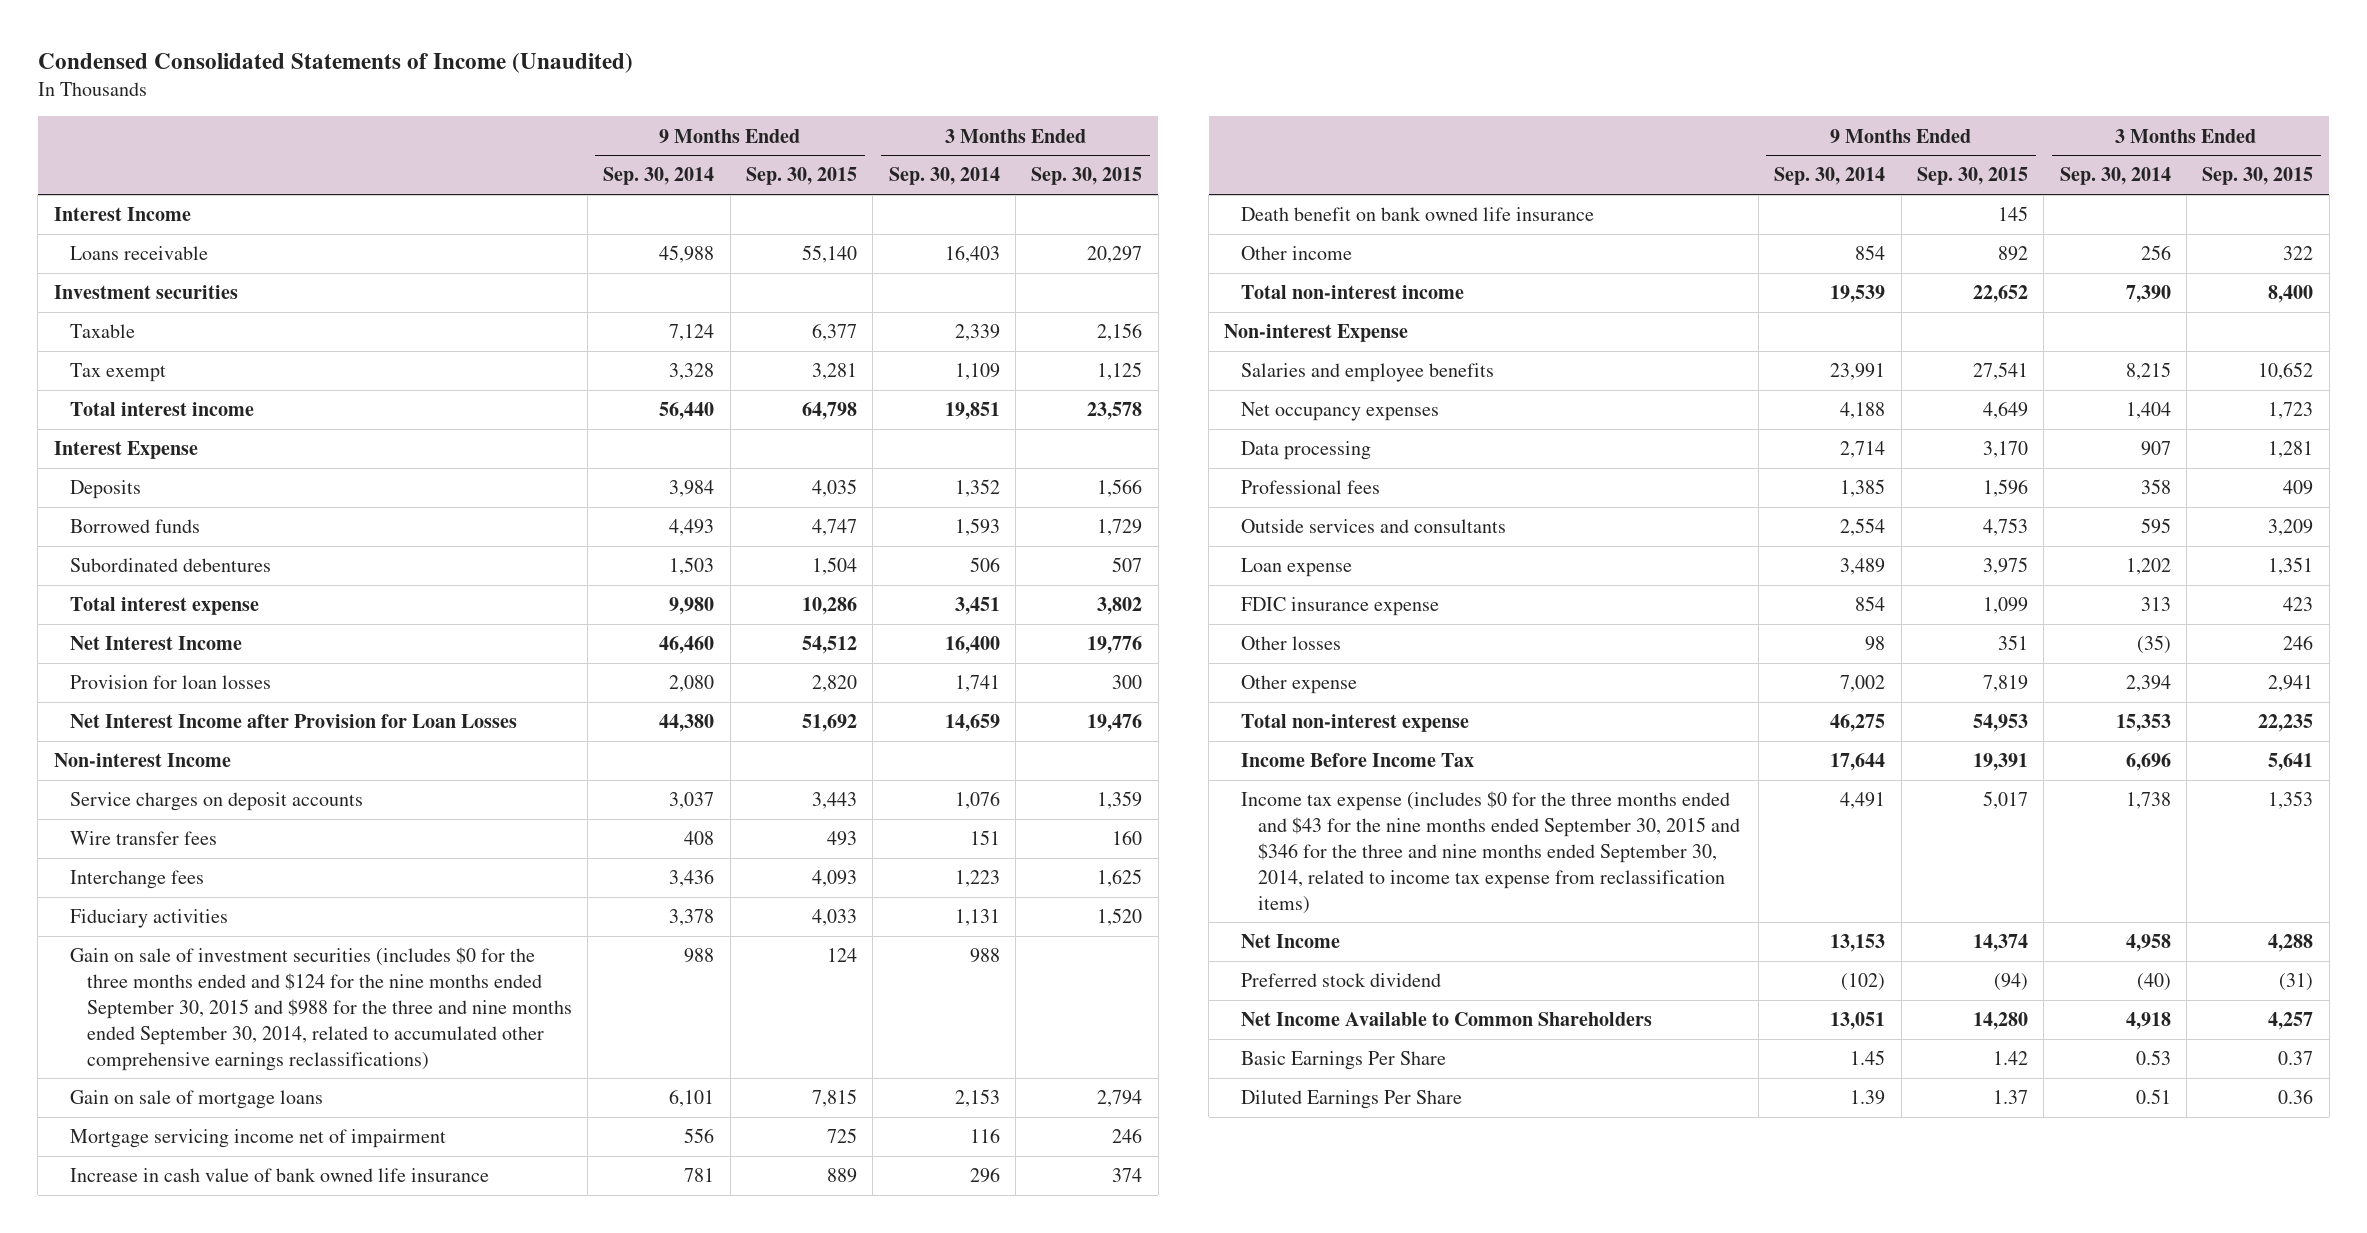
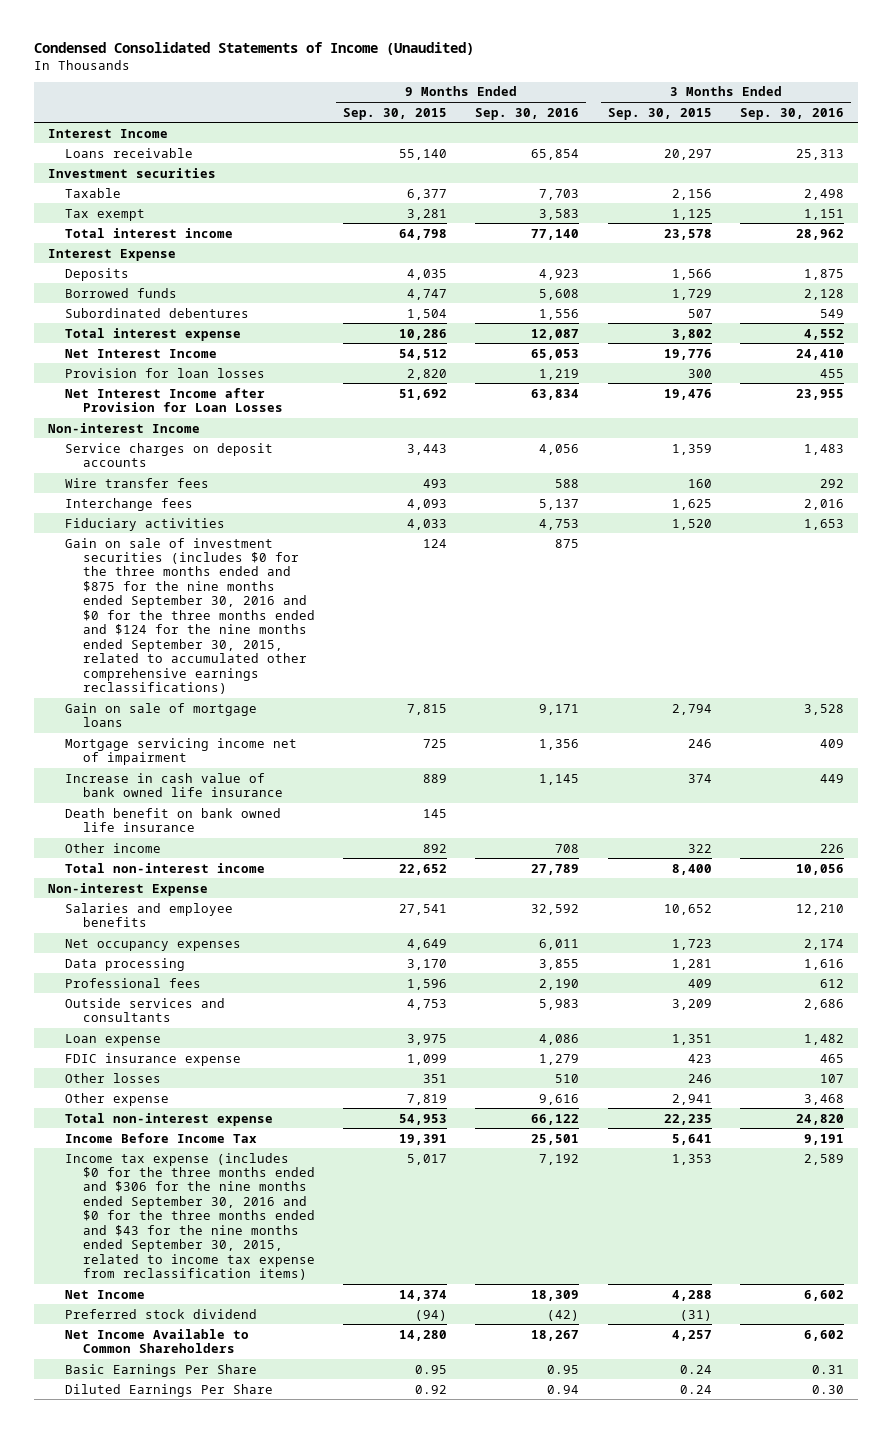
[603,167,715,186] Sep. 30, 2014 -> none
[888,167,1000,186] Sep. 30, 2014 -> none
none -> [475,107,580,120] Sep. 30, 2016
none -> [739,107,844,120] Sep. 30, 2016
[70,947,572,1071] Gain on sale of investment securities (includes $0 for the three months ended and $124 for the nine months ended September 30, 2015 and $988 for the three and nine months ended September 30, 2014, related to accumulated other comprehensive earnings reclassifications) -> [65,537,315,695] Gain on sale of investment securities (includes $0 for the three months ended and $875 for the nine months ended September 30, 2016 and $0 for the three months ended and $124 for the nine months ended September 30, 2015, related to accumulated other comprehensive earnings reclassifications)
[1241,791,1740,914] Income tax expense (includes $0 for the three months ended and $43 for the nine months ended September 30, 2015 and $346 for the three and nine months ended September 30, 2014, related to income tax expense from reclassification items) -> [65,1152,315,1281] Income tax expense (includes $0 for the three months ended and $306 for the nine months ended September 30, 2016 and $0 for the three months ended and $43 for the nine months ended September 30, 2015, related to income tax expense from reclassification items)
[1992,1051,2028,1066] 1.42 -> [415,1364,448,1374] 0.95
[2278,1051,2314,1066] 0.37 -> [679,1364,712,1374] 0.24
[1992,1090,2028,1105] 1.37 -> [415,1384,448,1394] 0.92
[2278,1089,2314,1105] 0.36 -> [679,1384,712,1394] 0.24

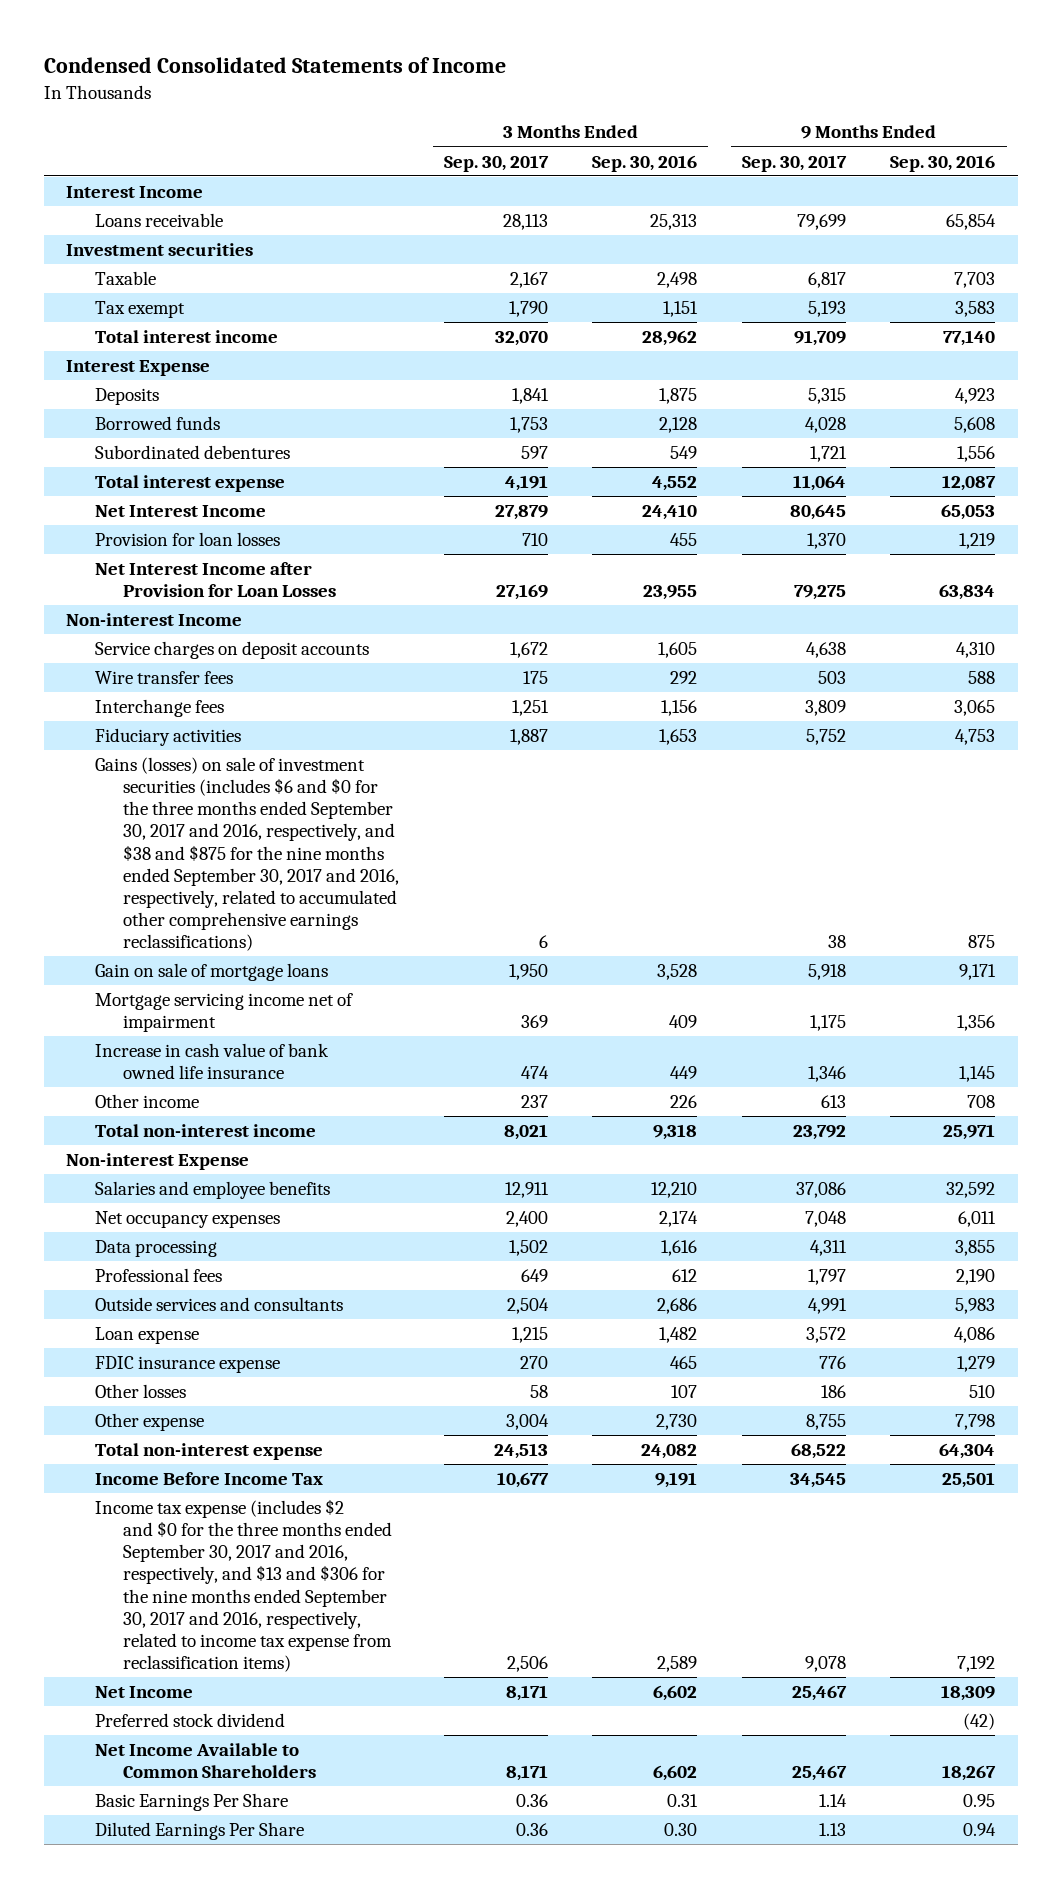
[33,41,474,55] Condensed Consolidated Statements of Income (Unaudited) -> [43,57,506,74] Condensed Consolidated Statements of Income
[343,107,448,120] Sep. 30, 2015 -> none
[607,107,712,120] Sep. 30, 2015 -> none
none -> [443,154,549,172] Sep. 30, 2017
none -> [741,154,847,172] Sep. 30, 2017
[539,443,580,455] 4,056 -> [956,642,996,659] 4,310
[803,443,844,455] 1,483 -> [658,642,698,659] 1,605
[539,498,580,510] 5,137 -> [954,700,996,717] 3,065
[803,498,844,510] 2,016 -> [661,700,698,717] 1,156
[65,537,315,695] Gain on sale of investment securities (includes $0 for the three months ended and $875 for the nine months ended September 30, 2016 and $0 for the three months ended and $124 for the nine months ended September 30, 2015, related to accumulated other comprehensive earnings reclassifications) -> [94,757,400,952] Gains (losses) on sale of investment securities (includes $6 and $0 for the three months ended September 30, 2017 and 2016, respectively, and $38 and $875 for the nine months ended September 30, 2017 and 2016, respectively, related to accumulated other comprehensive earnings reclassifications)
[65,807,282,832] Death benefit on bank owned life insurance -> none
[531,863,580,875] 27,789 -> [943,1124,996,1141] 25,971
[795,863,844,875] 10,056 -> [653,1124,698,1141] 9,318
[539,1093,580,1105] 9,616 -> [955,1414,996,1431] 7,798
[803,1093,844,1105] 3,468 -> [656,1414,698,1431] 2,730
[531,1113,580,1125] 66,122 -> [939,1443,996,1460] 64,304
[795,1113,844,1125] 24,820 -> [641,1444,698,1460] 24,082
[65,1152,315,1281] Income tax expense (includes $0 for the three months ended and $306 for the nine months ended September 30, 2016 and $0 for the three months ended and $43 for the nine months ended September 30, 2015, related to income tax expense from reclassification items) -> [94,1499,393,1672] Income tax expense (includes $2 and $0 for the three months ended September 30, 2017 and 2016, respectively, and $13 and $306 for the nine months ended September 30, 2017 and 2016, respectively, related to income tax expense from reclassification items)

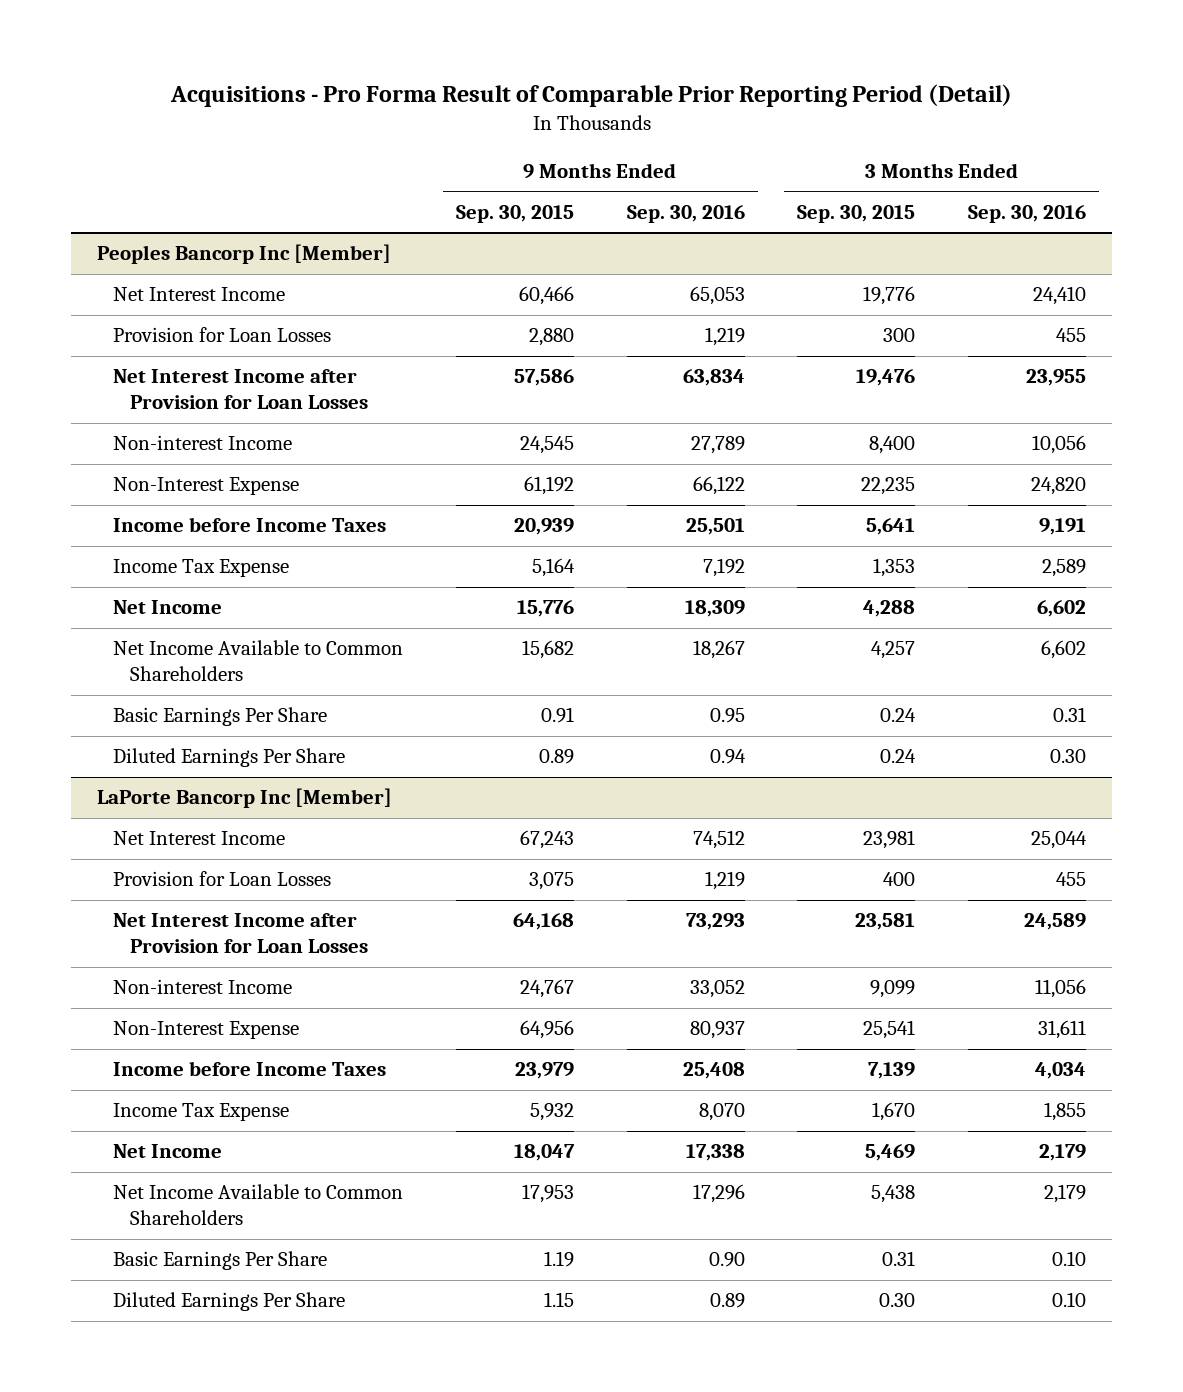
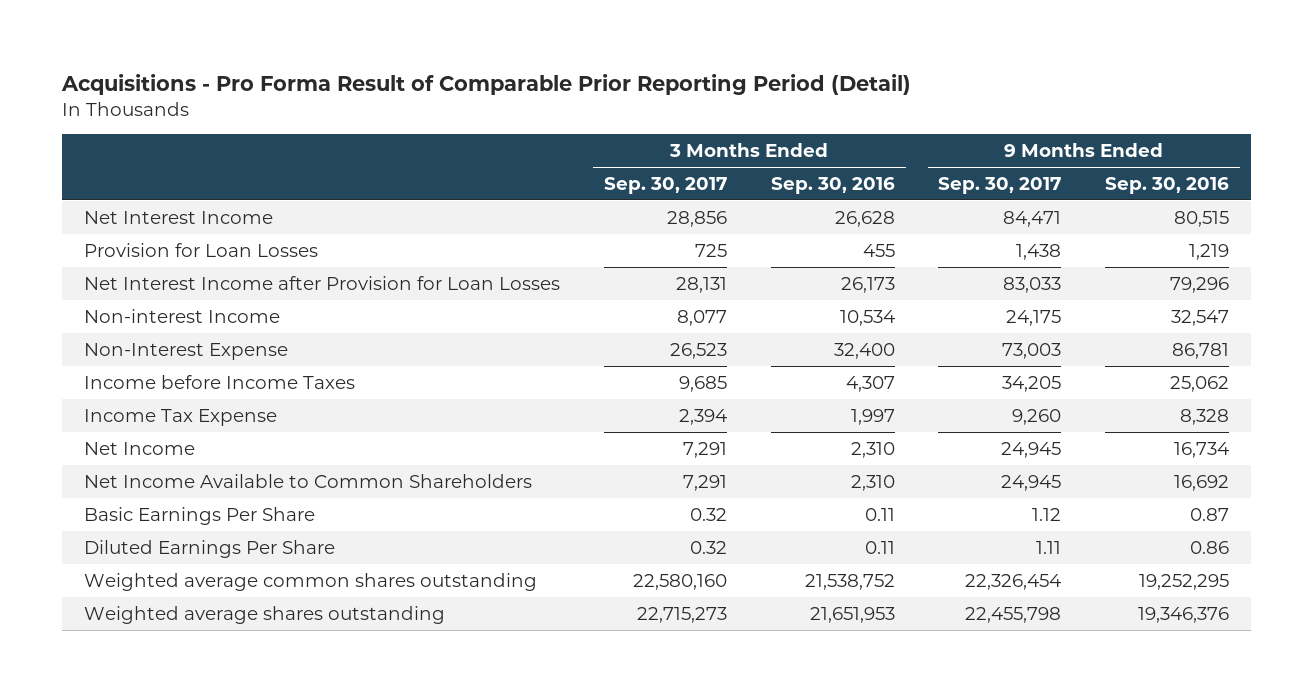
[456,204,575,223] Sep. 30, 2015 -> none
[797,204,916,223] Sep. 30, 2015 -> none
none -> [604,176,728,194] Sep. 30, 2017
none -> [938,176,1062,194] Sep. 30, 2017
[97,244,392,265] Peoples Bancorp Inc [Member] -> none
[113,327,332,343] Provision for Loan Losses -> none
[113,369,368,410] Net Interest Income after Provision for Loan Losses -> none
[113,435,293,451] Non-interest Income -> none
[113,477,300,496] Non-Interest Expense -> none
[113,517,387,533] Income before Income Taxes -> none
[113,559,290,578] Income Tax Expense -> none
[113,600,223,615] Net Income -> none
[113,640,404,682] Net Income Available to Common Shareholders -> none
[113,707,328,727] Basic Earnings Per Share -> none
[113,748,346,768] Diluted Earnings Per Share -> none
[97,788,393,809] LaPorte Bancorp Inc [Member] -> none
[113,831,286,846] Net Interest Income -> none
[689,286,745,306] 65,053 -> [1174,210,1230,227] 80,515
[1033,286,1087,306] 24,410 -> [834,210,895,227] 26,628
[685,913,745,931] 73,293 -> [1170,276,1230,293] 79,296
[1024,913,1087,931] 24,589 -> [840,276,895,293] 26,173
[689,980,745,999] 33,052 -> [1171,309,1230,326] 32,547
[1035,979,1087,999] 11,056 -> [839,309,895,326] 10,534
[689,1021,745,1040] 80,937 -> [1172,342,1230,359] 86,781
[1038,1020,1087,1040] 31,611 -> [833,342,895,359] 32,400
[682,1062,745,1080] 25,408 -> [1170,375,1230,392] 25,062
[1035,1062,1087,1080] 4,034 -> [845,375,895,392] 4,307
[698,1103,745,1122] 8,070 -> [1180,408,1230,425] 8,328
[1044,1102,1087,1122] 1,855 -> [850,408,895,425] 1,997
[685,1144,745,1162] 17,338 -> [1174,441,1230,458] 16,734
[1039,1144,1087,1162] 2,179 -> [850,441,895,458] 2,310
[692,1184,745,1204] 17,296 -> [1174,474,1230,491] 16,692
[1044,1184,1087,1204] 2,179 -> [850,474,895,491] 2,310
[708,1252,745,1268] 0.90 -> [1190,507,1230,521] 0.87
[1052,1251,1087,1267] 0.10 -> [864,507,895,521] 0.11
[709,1293,745,1309] 0.89 -> [1190,540,1230,554] 0.86
[1052,1292,1087,1308] 0.10 -> [864,540,895,554] 0.11
none -> [84,572,538,591] Weighted average common shares outstanding
none -> [84,605,446,624] Weighted average shares outstanding

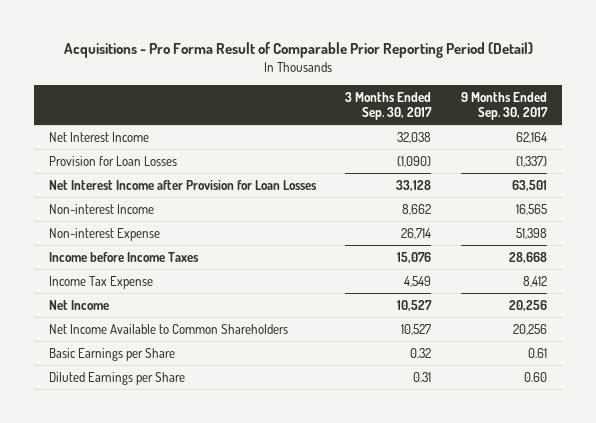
[770,176,895,194] Sep. 30, 2016 -> none
[1105,176,1230,194] Sep. 30, 2016 -> none
[84,572,538,591] Weighted average common shares outstanding -> none
[84,605,446,624] Weighted average shares outstanding -> none
[667,210,728,227] 28,856 -> [397,131,432,143] 32,038
[1003,210,1062,227] 84,471 -> [516,131,548,143] 62,164
[695,243,728,257] 725 -> [397,155,432,167] (1,090)
[1016,243,1062,260] 1,438 -> [516,155,548,167] (1,337)
[676,276,728,293] 28,131 -> [396,179,432,191] 33,128
[1003,276,1062,293] 83,033 -> [512,179,548,191] 63,501
[677,309,728,326] 8,077 -> [402,203,432,215] 8,662
[1006,309,1062,326] 24,175 -> [516,203,548,215] 16,565
[84,342,289,360] Non-Interest Expense -> [48,227,160,241] Non-interest Expense
[670,342,728,359] 26,523 -> [401,227,432,239] 26,714
[1002,342,1062,359] 73,003 -> [516,227,548,239] 51,398
[679,375,728,392] 9,685 -> [397,251,432,263] 15,076
[1002,375,1062,392] 34,205 -> [509,251,548,263] 28,668
[679,408,728,425] 2,394 -> [404,275,432,287] 4,549
[1012,408,1062,425] 9,260 -> [523,275,548,287] 8,412
[683,441,728,458] 7,291 -> [397,299,433,311] 10,527
[1001,441,1062,458] 24,945 -> [509,299,548,311] 20,256
[683,474,728,491] 7,291 -> [401,323,432,335] 10,527
[1001,474,1062,491] 24,945 -> [513,323,548,335] 20,256
[84,506,316,525] Basic Earnings Per Share -> [48,347,175,361] Basic Earnings per Share
[1032,507,1062,521] 1.12 -> [528,347,548,358] 0.61
[84,539,336,558] Diluted Earnings Per Share -> [48,371,185,385] Diluted Earnings per Share
[690,540,728,554] 0.32 -> [413,371,432,382] 0.31
[1036,540,1062,554] 1.11 -> [524,371,548,382] 0.60

